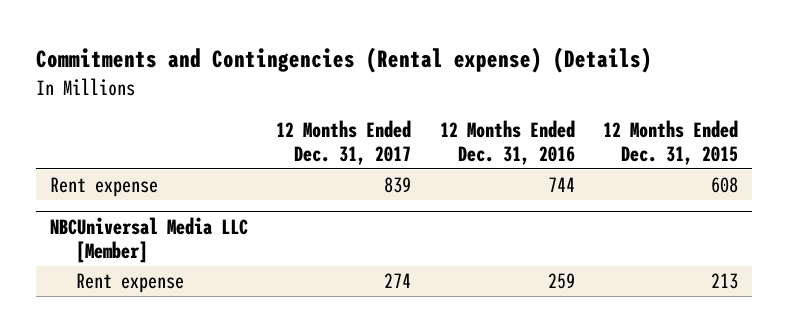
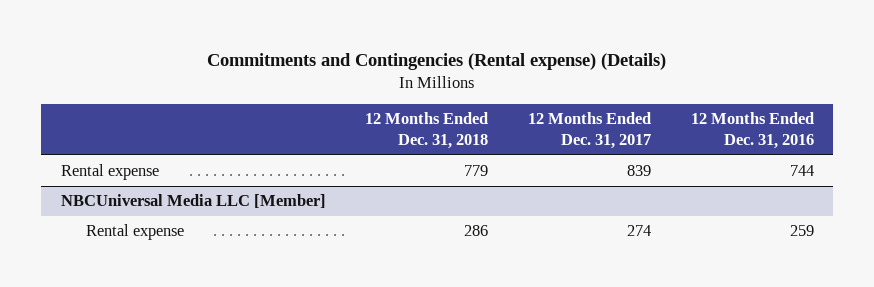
[603,119,739,165] 12 Months Ended Dec. 31, 2015 -> none
none -> [365,112,489,149] 12 Months Ended Dec. 31, 2018
[49,177,158,198] Rent expense -> [60,164,159,181] Rental expense
[76,273,185,294] Rent expense -> [86,224,185,241] Rental expense

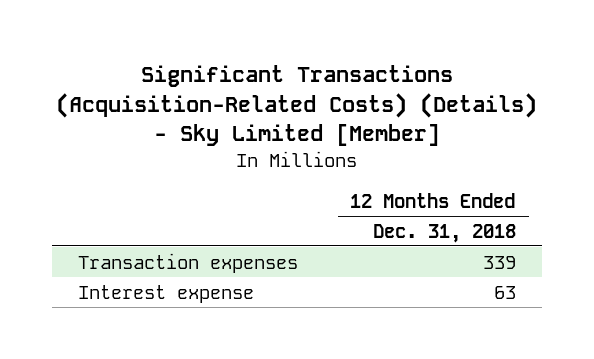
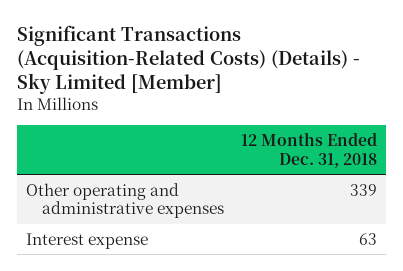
[78,252,299,273] Transaction expenses -> [25,182,224,219] Other operating and administrative expenses

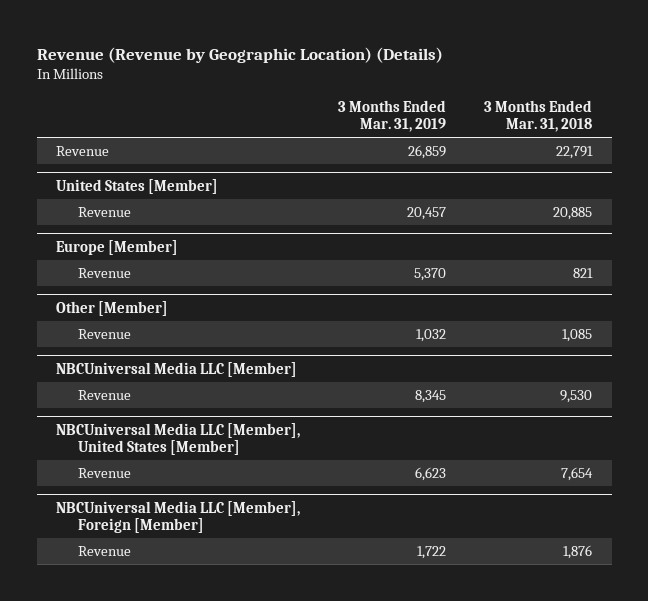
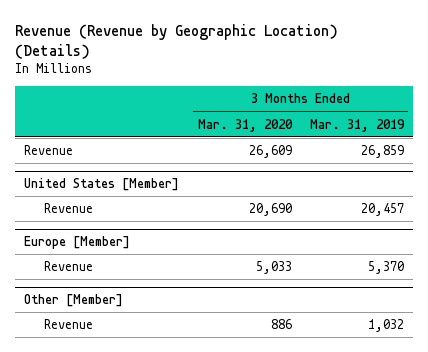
[484,100,593,133] 3 Months Ended Mar. 31, 2018 -> none
none -> [197,118,293,132] Mar. 31, 2020
[55,361,297,377] NBCUniversal Media LLC [Member] -> none
[78,390,132,401] Revenue -> none
[55,422,300,455] NBCUniversal Media LLC [Member], United States [Member] -> none
[78,468,132,479] Revenue -> none
[55,500,300,533] NBCUniversal Media LLC [Member], Foreign [Member] -> none
[78,546,132,557] Revenue -> none

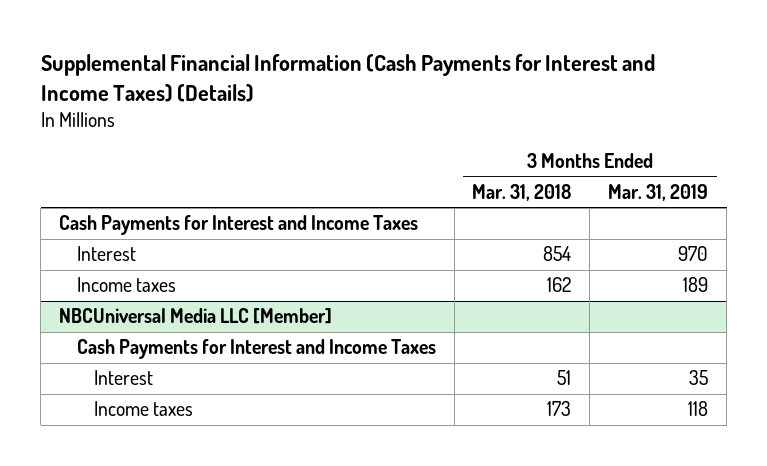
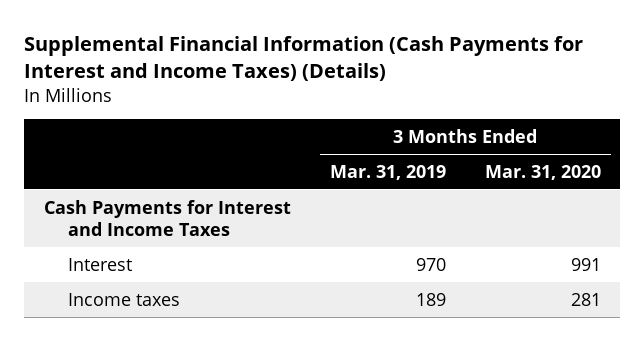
[472,184,572,202] Mar. 31, 2018 -> none
none -> [484,164,601,180] Mar. 31, 2020
[58,308,332,325] NBCUniversal Media LLC [Member] -> none
[76,339,436,360] Cash Payments for Interest and Income Taxes -> none
[94,370,154,386] Interest -> none
[94,401,194,417] Income taxes -> none

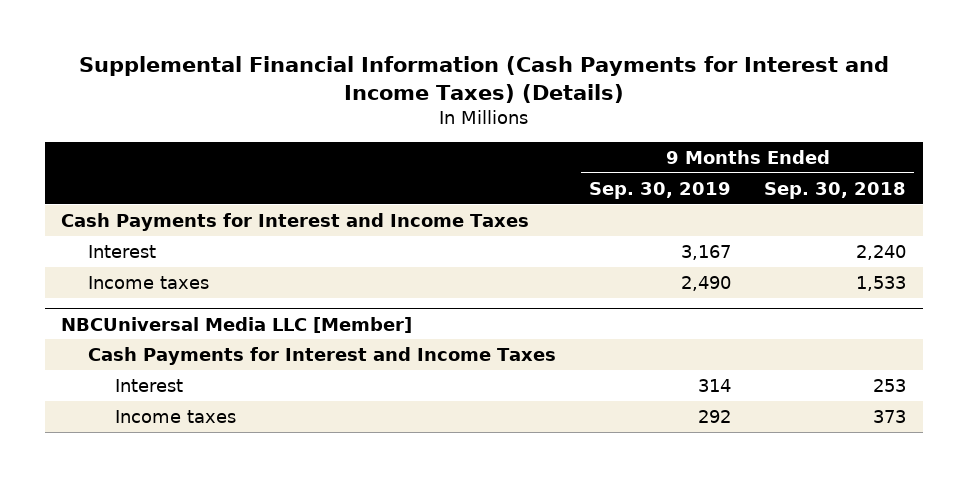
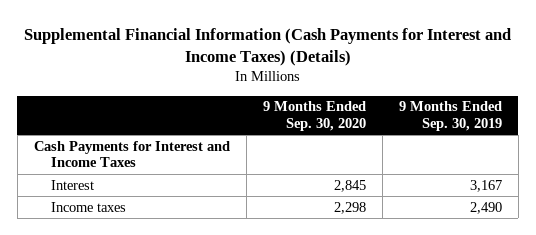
[764,181,907,199] Sep. 30, 2018 -> none
none -> [262,101,366,131] 9 Months Ended Sep. 30, 2020
[61,316,413,333] NBCUniversal Media LLC [Member] -> none
[88,346,557,365] Cash Payments for Interest and Income Taxes -> none
[114,378,183,392] Interest -> none
[114,409,236,423] Income taxes -> none

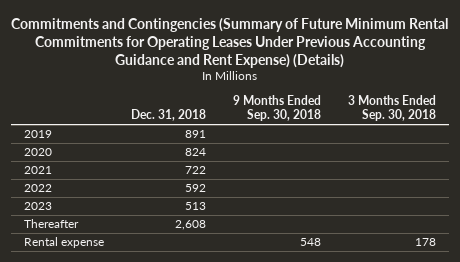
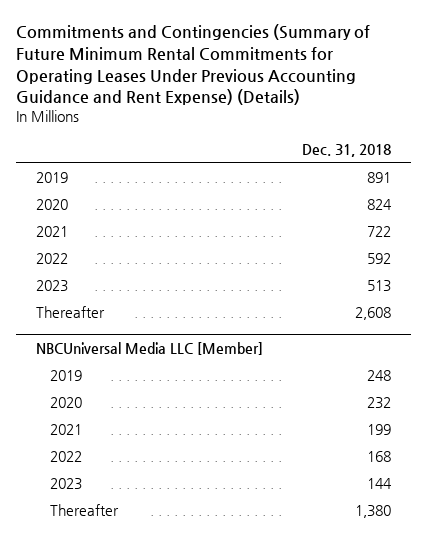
[232,95,321,122] 9 Months Ended Sep. 30, 2018 -> none
[347,95,436,122] 3 Months Ended Sep. 30, 2018 -> none
[23,237,104,249] Rental expense -> none
none -> [35,341,263,355] NBCUniversal Media LLC [Member]
none -> [50,369,83,381] 2019
none -> [50,396,83,408] 2020
none -> [50,423,83,435] 2021
none -> [50,450,83,462] 2022
none -> [50,477,83,490] 2023
none -> [50,503,120,516] Thereafter

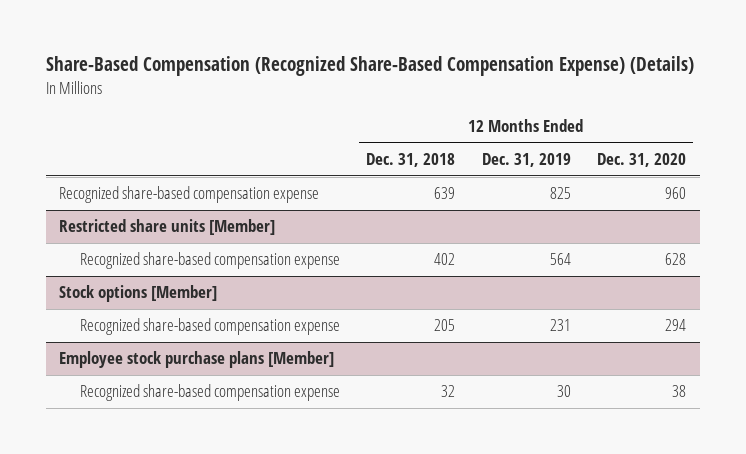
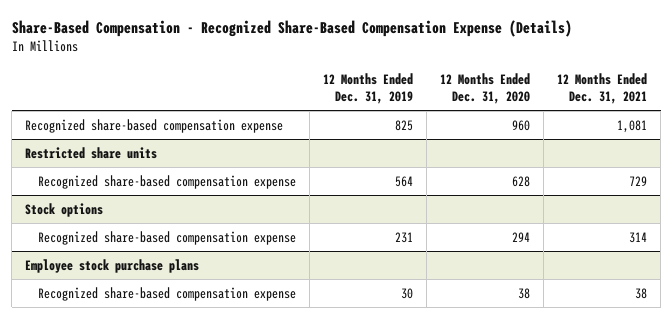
[45,56,694,77] Share-Based Compensation (Recognized Share-Based Compensation Expense) (Details) -> [11,19,572,37] Share-Based Compensation - Recognized Share-Based Compensation Expense (Details)
[366,153,456,168] Dec. 31, 2018 -> none
none -> [557,72,648,105] 12 Months Ended Dec. 31, 2021
[59,219,276,236] Restricted share units [Member] -> [25,146,158,159] Restricted share units
[59,285,218,303] Stock options [Member] -> [25,202,104,217] Stock options
[59,351,335,369] Employee stock purchase plans [Member] -> [25,258,200,273] Employee stock purchase plans

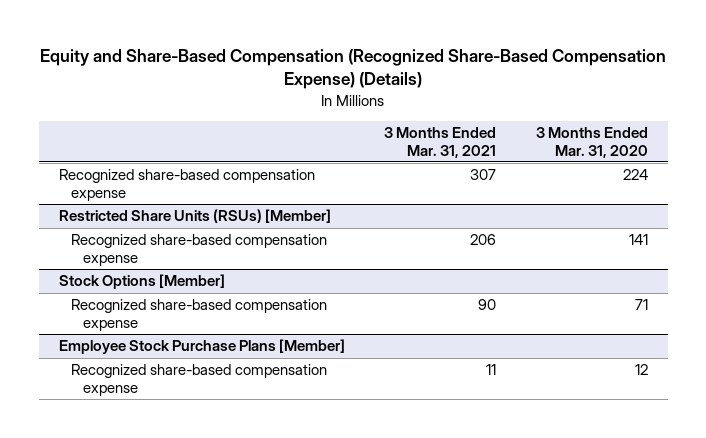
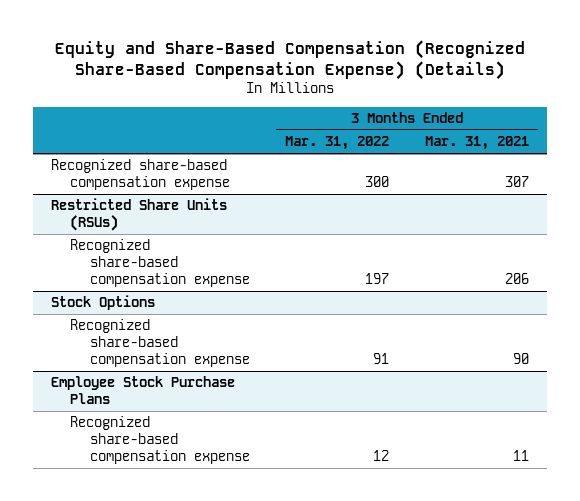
[535,126,648,158] 3 Months Ended Mar. 31, 2020 -> none
none -> [285,136,390,151] Mar. 31, 2022
[58,209,331,224] Restricted Share Units (RSUs) [Member] -> [50,198,227,232] Restricted Share Units (RSUs)
[58,274,225,290] Stock Options [Member] -> [50,295,155,311] Stock Options
[58,339,345,355] Employee Stock Purchase Plans [Member] -> [50,376,235,405] Employee Stock Purchase Plans

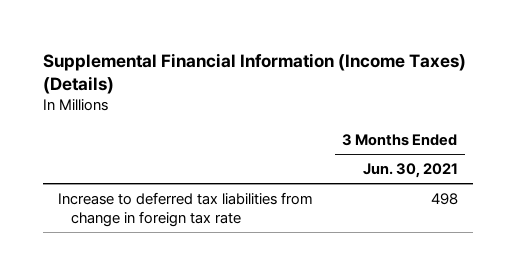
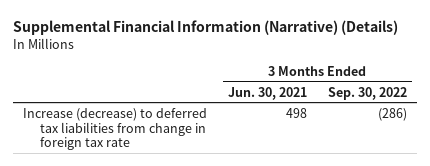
[43,52,467,95] Supplemental Financial Information (Income Taxes) (Details) -> [12,20,398,36] Supplemental Financial Information (Narrative) (Details)
none -> [327,86,407,100] Sep. 30, 2022
[58,191,314,227] Increase to deferred tax liabilities from change in foreign tax rate -> [23,107,208,151] Increase (decrease) to deferred tax liabilities from change in foreign tax rate

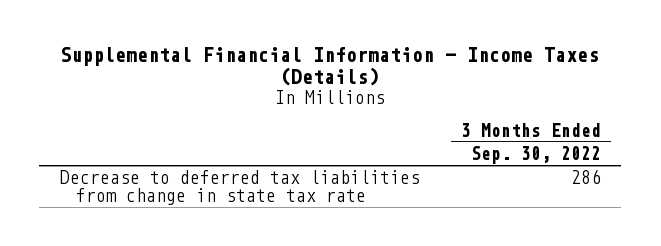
[12,20,398,36] Supplemental Financial Information (Narrative) (Details) -> [60,46,600,87] Supplemental Financial Information - Income Taxes (Details)
[227,86,307,100] Jun. 30, 2021 -> none
[23,107,208,151] Increase (decrease) to deferred tax liabilities from change in foreign tax rate -> [59,170,420,205] Decrease to deferred tax liabilities from change in state tax rate
[377,107,407,121] (286) -> [570,169,601,185] 286

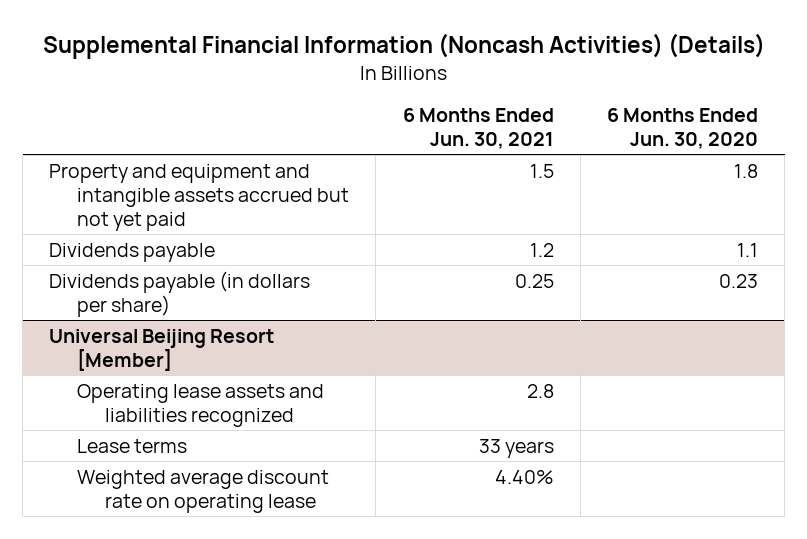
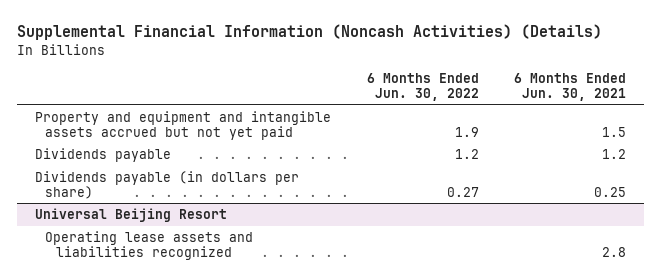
[607,108,759,150] 6 Months Ended Jun. 30, 2020 -> none
none -> [366,73,479,102] 6 Months Ended Jun. 30, 2022
[49,328,275,371] Universal Beijing Resort [Member] -> [35,207,228,222] Universal Beijing Resort
[77,438,188,453] Lease terms -> none
[77,469,330,513] Weighted average discount rate on operating lease -> none

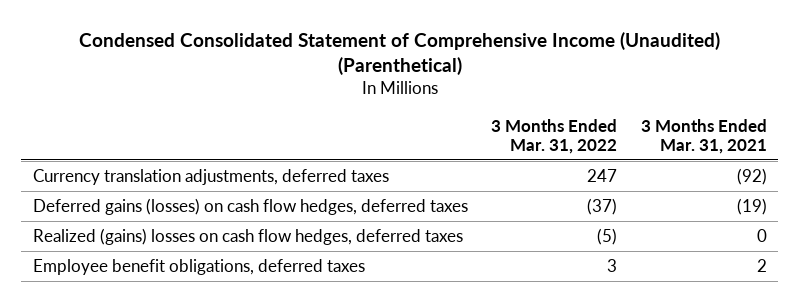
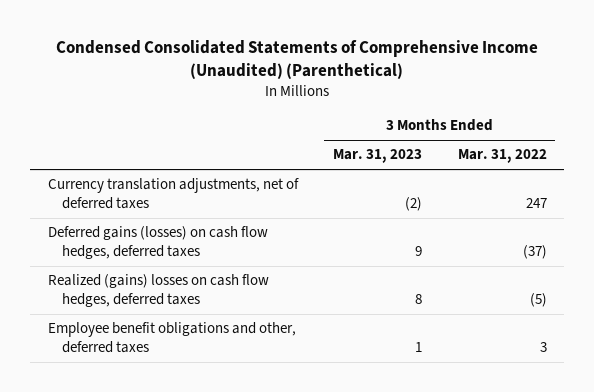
[78,31,720,76] Condensed Consolidated Statement of Comprehensive Income (Unaudited) (Parenthetical) -> [56,40,539,80] Condensed Consolidated Statements of Comprehensive Income (Unaudited) (Parenthetical)
[640,118,767,154] 3 Months Ended Mar. 31, 2021 -> none
none -> [333,149,423,164] Mar. 31, 2023
[32,168,389,185] Currency translation adjustments, deferred taxes -> [47,178,299,210] Currency translation adjustments, net of deferred taxes
[32,258,365,275] Employee benefit obligations, deferred taxes -> [47,322,296,354] Employee benefit obligations and other, deferred taxes

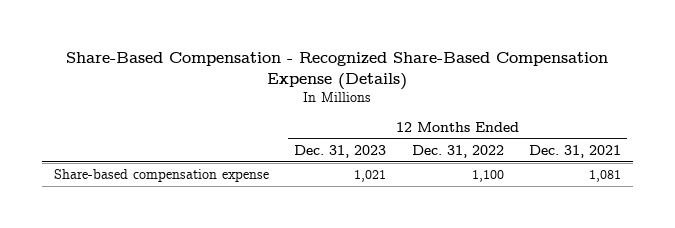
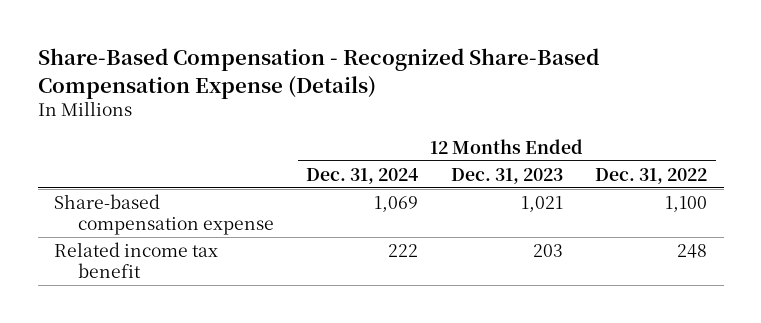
[528,144,621,158] Dec. 31, 2021 -> none
none -> [306,167,419,184] Dec. 31, 2024
none -> [53,241,218,278] Related income tax benefit

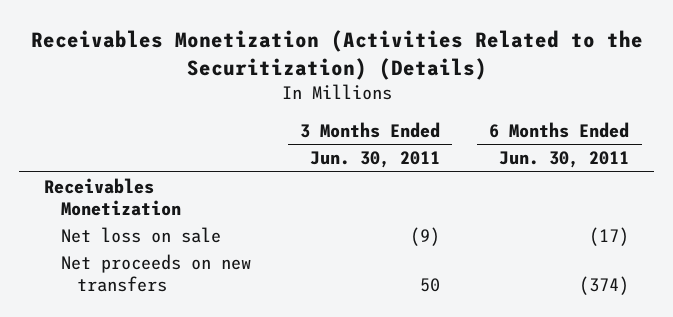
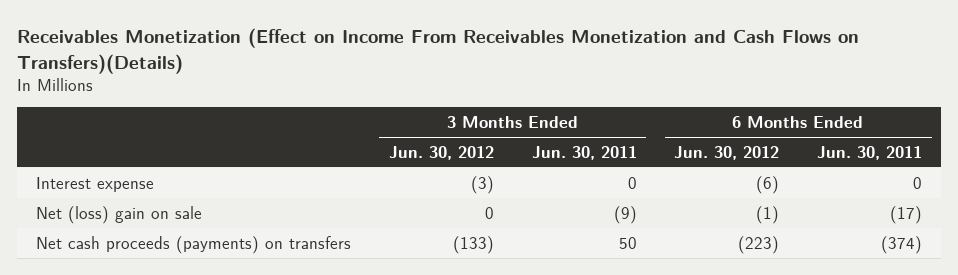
[30,30,643,80] Receivables Monetization (Activities Related to the Securitization) (Details) -> [17,27,860,74] Receivables Monetization (Effect on Income From Receivables Monetization and Cash Flows on Transfers)(Details)
none -> [388,145,494,160] Jun. 30, 2012
none -> [674,145,780,160] Jun. 30, 2012
[44,177,181,216] Receivables Monetization -> none
none -> [36,176,155,192] Interest expense
[60,226,221,243] Net loss on sale -> [36,205,203,224] Net (loss) gain on sale
[60,253,251,292] Net proceeds on new transfers -> [36,235,352,254] Net cash proceeds (payments) on transfers

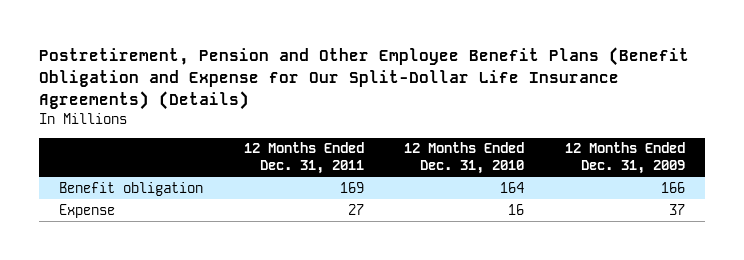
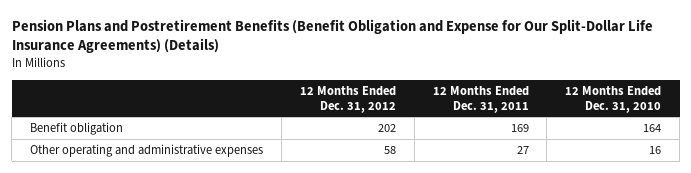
[39,47,690,110] Postretirement, Pension and Other Employee Benefit Plans (Benefit Obligation and Expense for Our Split-Dollar Life Insurance Agreements) (Details) -> [11,18,653,54] Pension Plans and Postretirement Benefits (Benefit Obligation and Expense for Our Split-Dollar Life Insurance Agreements) (Details)
[564,142,685,174] 12 Months Ended Dec. 31, 2009 -> none
none -> [299,85,396,113] 12 Months Ended Dec. 31, 2012
[59,203,116,218] Expense -> [29,143,263,157] Other operating and administrative expenses

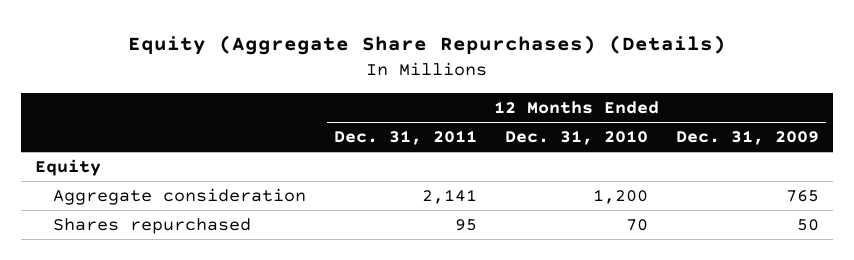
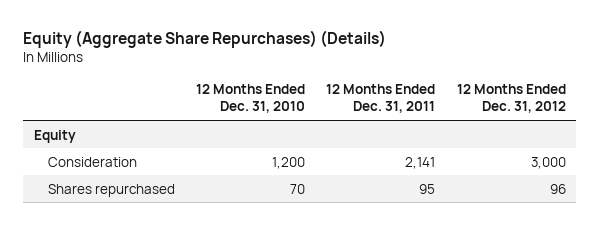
[676,129,820,145] Dec. 31, 2009 -> none
none -> [456,84,566,114] 12 Months Ended Dec. 31, 2012
[52,187,306,205] Aggregate consideration -> [48,156,138,167] Consideration

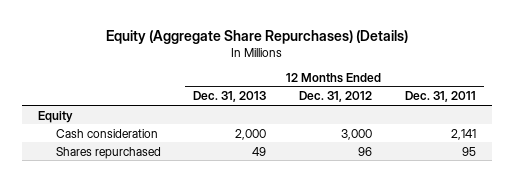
[196,84,306,114] 12 Months Ended Dec. 31, 2010 -> none
none -> [193,91,267,103] Dec. 31, 2013
[48,156,138,167] Consideration -> [55,128,158,138] Cash consideration

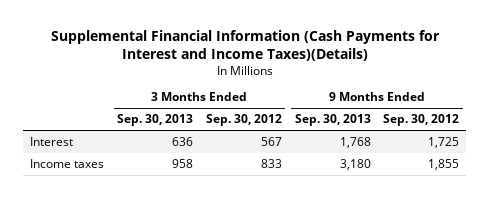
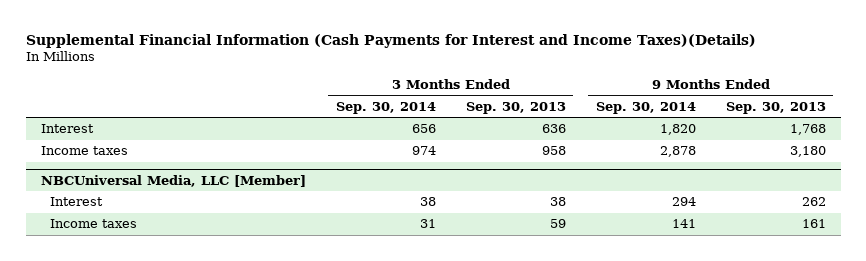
[205,114,282,127] Sep. 30, 2012 -> none
[383,114,460,127] Sep. 30, 2012 -> none
none -> [335,101,436,114] Sep. 30, 2014
none -> [595,101,696,114] Sep. 30, 2014
none -> [40,174,306,187] NBCUniversal Media, LLC [Member]
none -> [50,197,104,207] Interest
none -> [50,219,138,229] Income taxes

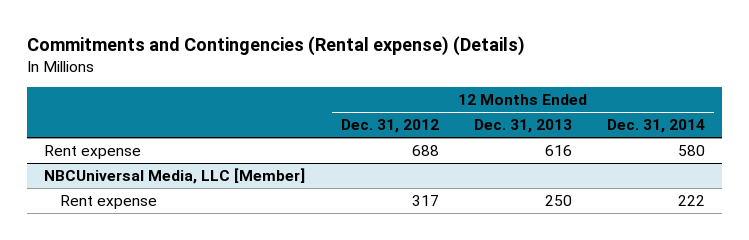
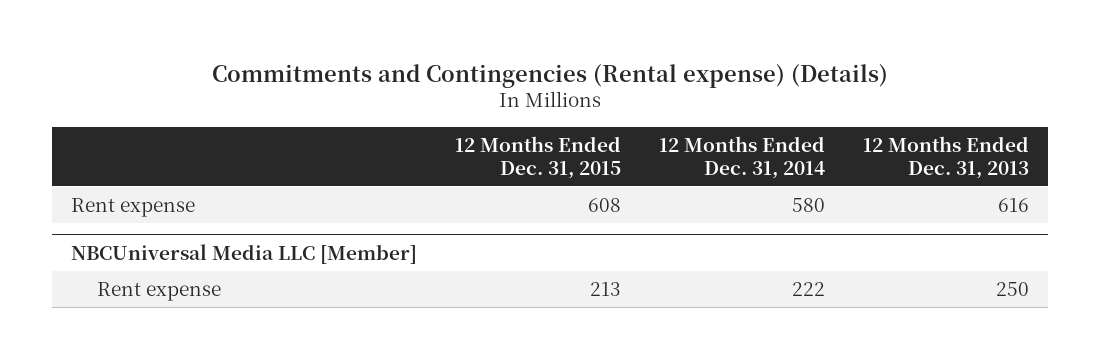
[340,119,439,134] Dec. 31, 2012 -> none
none -> [454,135,621,179] 12 Months Ended Dec. 31, 2015
[44,168,306,185] NBCUniversal Media, LLC [Member] -> [70,243,417,264] NBCUniversal Media LLC [Member]

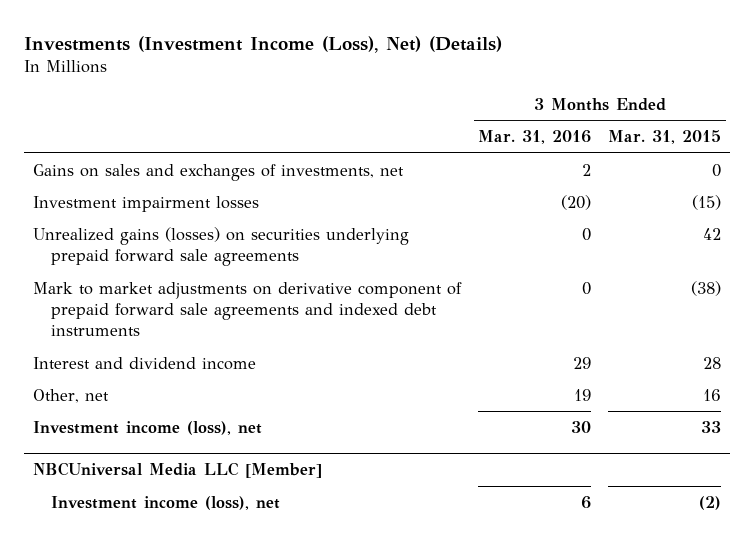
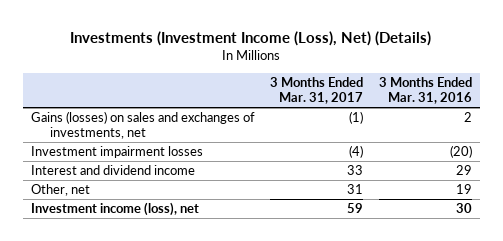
[608,130,722,145] Mar. 31, 2015 -> none
none -> [270,77,364,105] 3 Months Ended Mar. 31, 2017
[32,163,404,181] Gains on sales and exchanges of investments, net -> [31,111,256,140] Gains (losses) on sales and exchanges of investments, net
[32,226,409,266] Unrealized gains (losses) on securities underlying prepaid forward sale agreements -> none
[32,281,462,337] Mark to market adjustments on derivative component of prepaid forward sale agreements and indexed debt instruments -> none
[32,462,322,479] NBCUniversal Media LLC [Member] -> none
[51,495,281,510] Investment income (loss), net -> none

